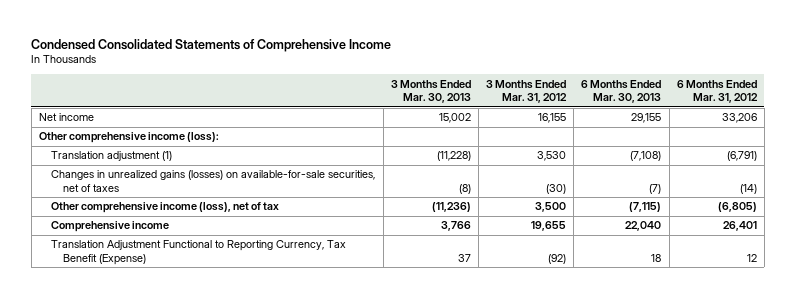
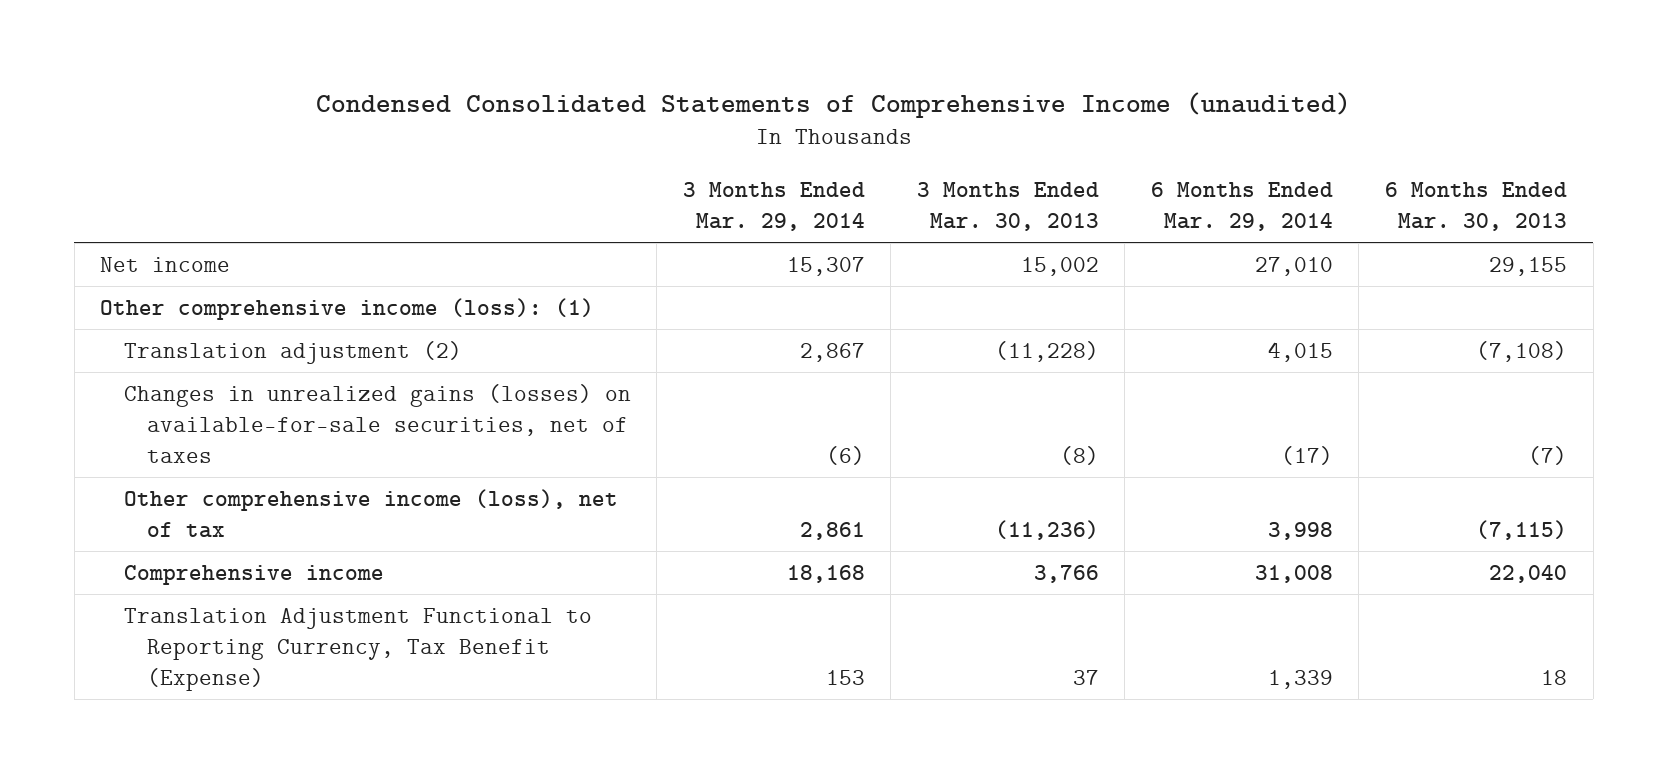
[31,38,392,52] Condensed Consolidated Statements of Comprehensive Income -> [315,91,1351,118] Condensed Consolidated Statements of Comprehensive Income (unaudited)
[486,79,568,104] 3 Months Ended Mar. 31, 2012 -> none
[676,79,758,104] 6 Months Ended Mar. 31, 2012 -> none
none -> [682,182,865,232] 3 Months Ended Mar. 29, 2014
none -> [1150,182,1333,232] 6 Months Ended Mar. 29, 2014
[39,132,220,144] Other comprehensive income (loss): -> [100,297,595,320] Other comprehensive income (loss): (1)
[51,151,173,162] Translation adjustment (1) -> [123,340,462,364] Translation adjustment (2)

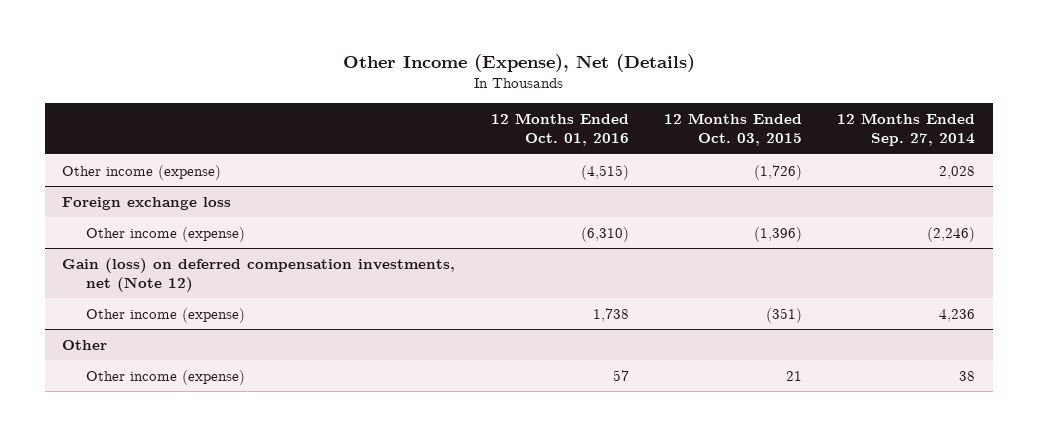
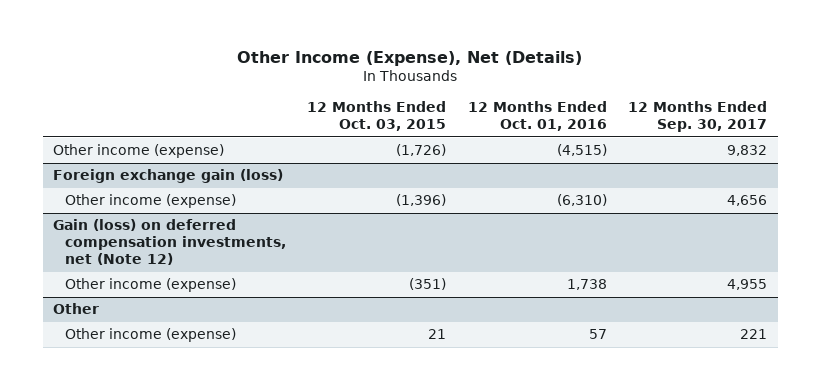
[837,113,976,147] 12 Months Ended Sep. 27, 2014 -> none
none -> [628,101,768,133] 12 Months Ended Sep. 30, 2017
[62,196,232,210] Foreign exchange loss -> [53,169,284,184] Foreign exchange gain (loss)

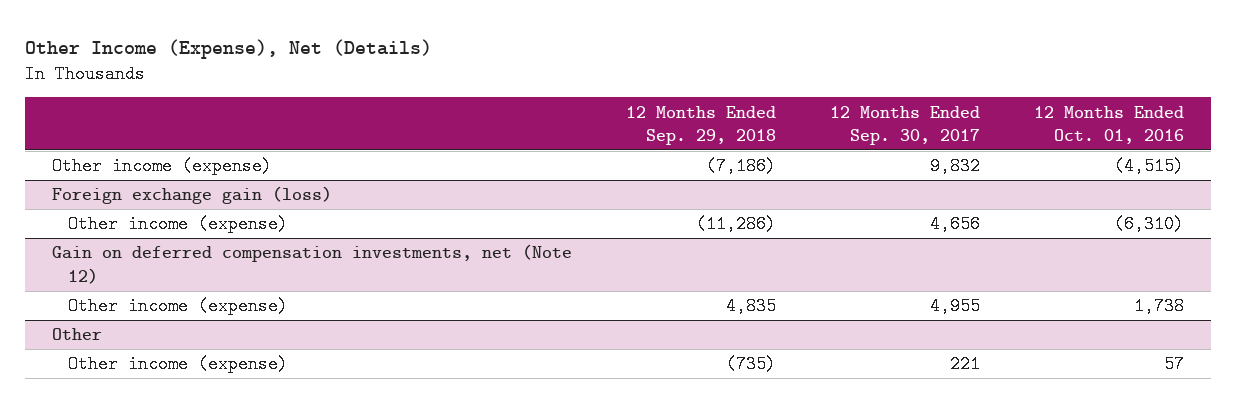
[307,101,447,132] 12 Months Ended Oct. 03, 2015 -> none
none -> [626,105,777,145] 12 Months Ended Sep. 29, 2018
[53,219,287,266] Gain (loss) on deferred compensation investments, net (Note 12) -> [52,244,573,284] Gain on deferred compensation investments, net (Note 12)

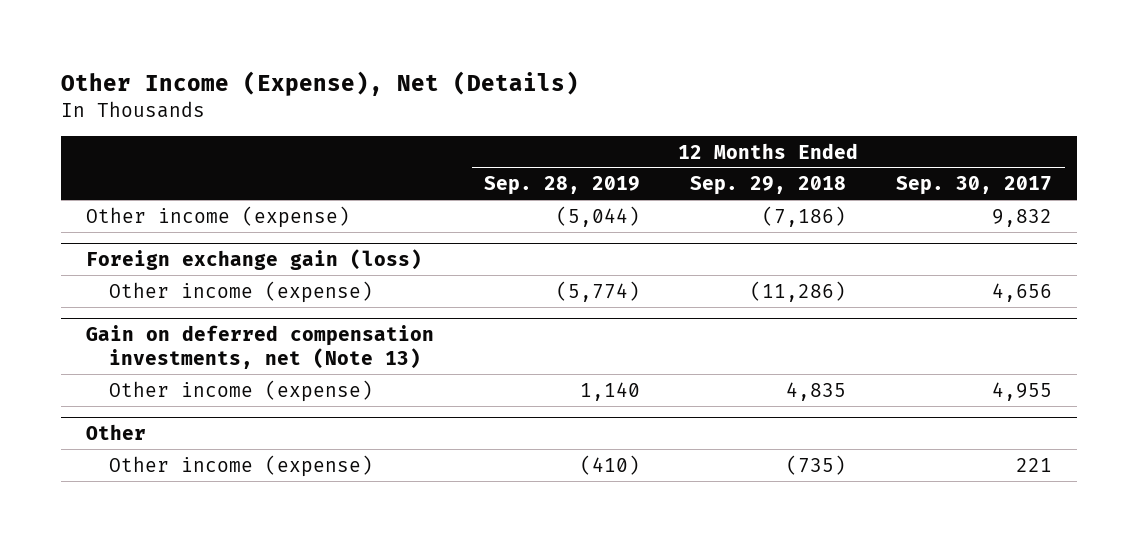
[1034,105,1185,144] 12 Months Ended Oct. 01, 2016 -> none
none -> [484,176,641,196] Sep. 28, 2019
[52,244,573,284] Gain on deferred compensation investments, net (Note 12) -> [86,325,435,369] Gain on deferred compensation investments, net (Note 13)

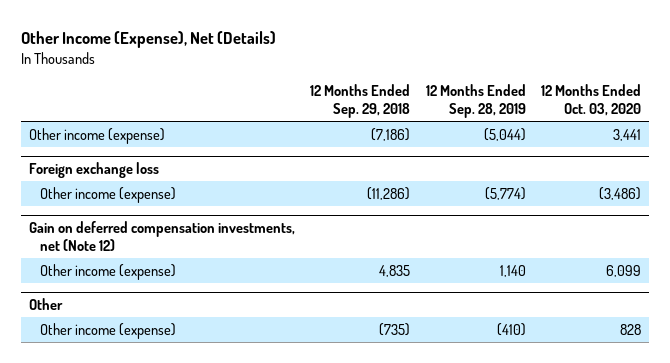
[896,176,1053,196] Sep. 30, 2017 -> none
none -> [541,83,642,117] 12 Months Ended Oct. 03, 2020
[86,249,423,271] Foreign exchange gain (loss) -> [29,161,160,178] Foreign exchange loss
[86,325,435,369] Gain on deferred compensation investments, net (Note 13) -> [29,220,296,252] Gain on deferred compensation investments, net (Note 12)

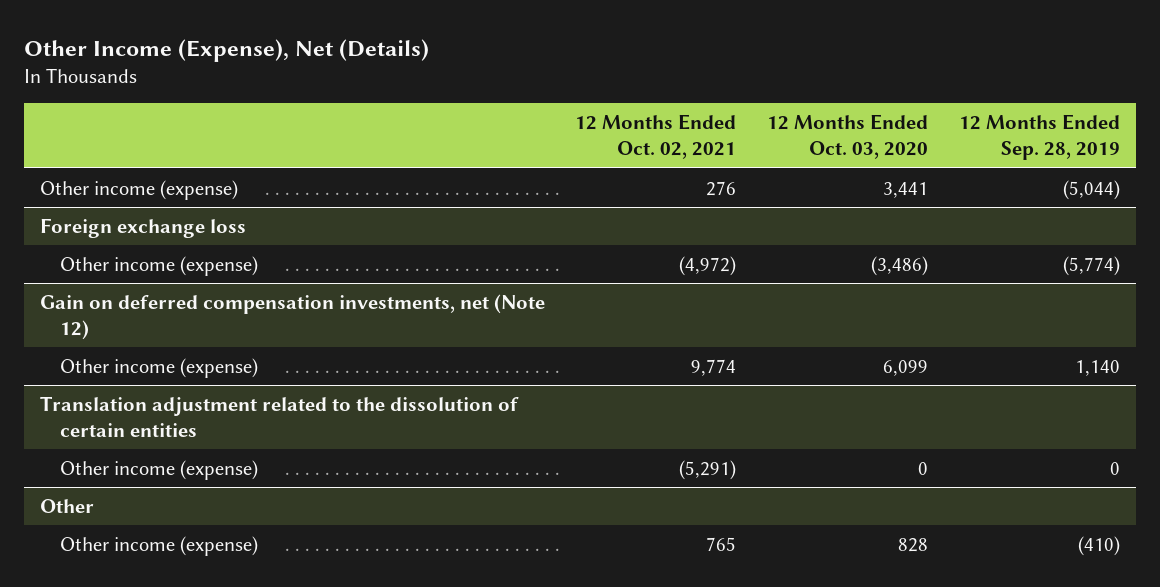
[310,83,411,119] 12 Months Ended Sep. 29, 2018 -> none
none -> [575,114,737,160] 12 Months Ended Oct. 02, 2021
none -> [39,395,519,437] Translation adjustment related to the dissolution of certain entities
none -> [59,459,258,480] Other income (expense)

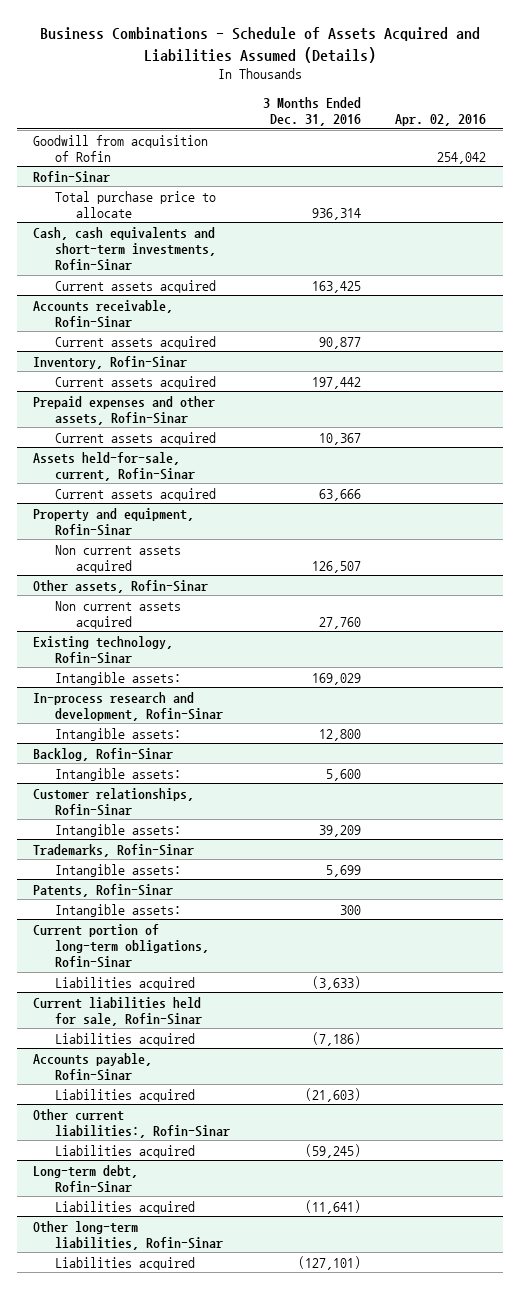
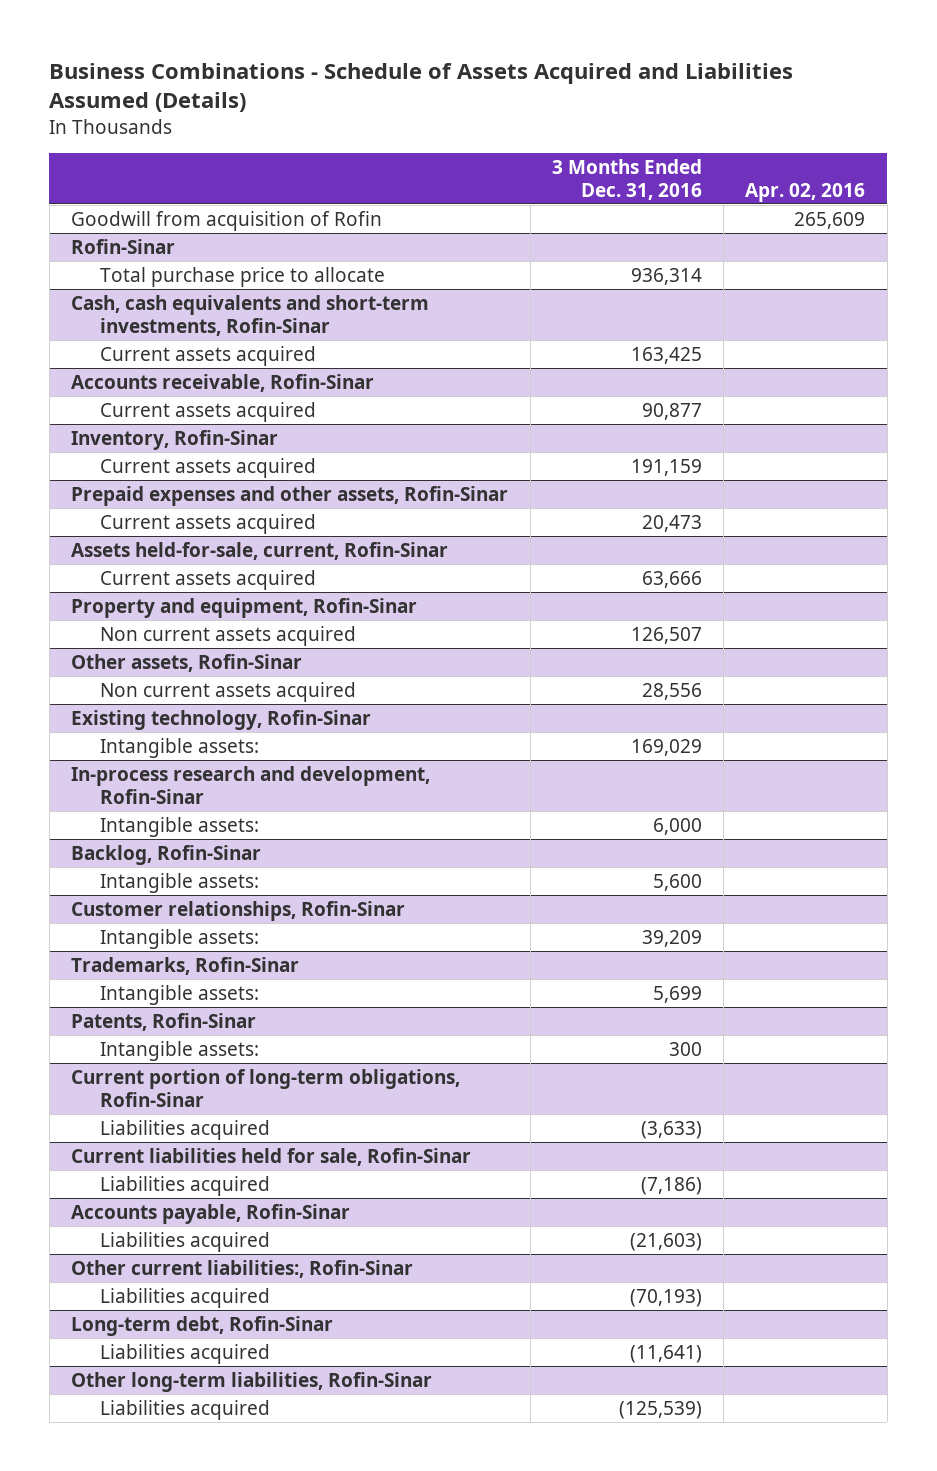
[436,151,486,164] 254,042 -> [794,211,866,229] 265,609
[312,376,362,389] 197,442 -> [630,458,702,476] 191,159
[319,432,362,445] 10,367 -> [641,514,702,532] 20,473
[319,616,362,629] 27,760 -> [641,682,702,700] 28,556
[319,728,362,741] 12,800 -> [652,817,702,835] 6,000
[305,1143,362,1158] (59,245) -> [629,1288,702,1307] (70,193)
[298,1255,362,1270] (127,101) -> [618,1400,702,1419] (125,539)

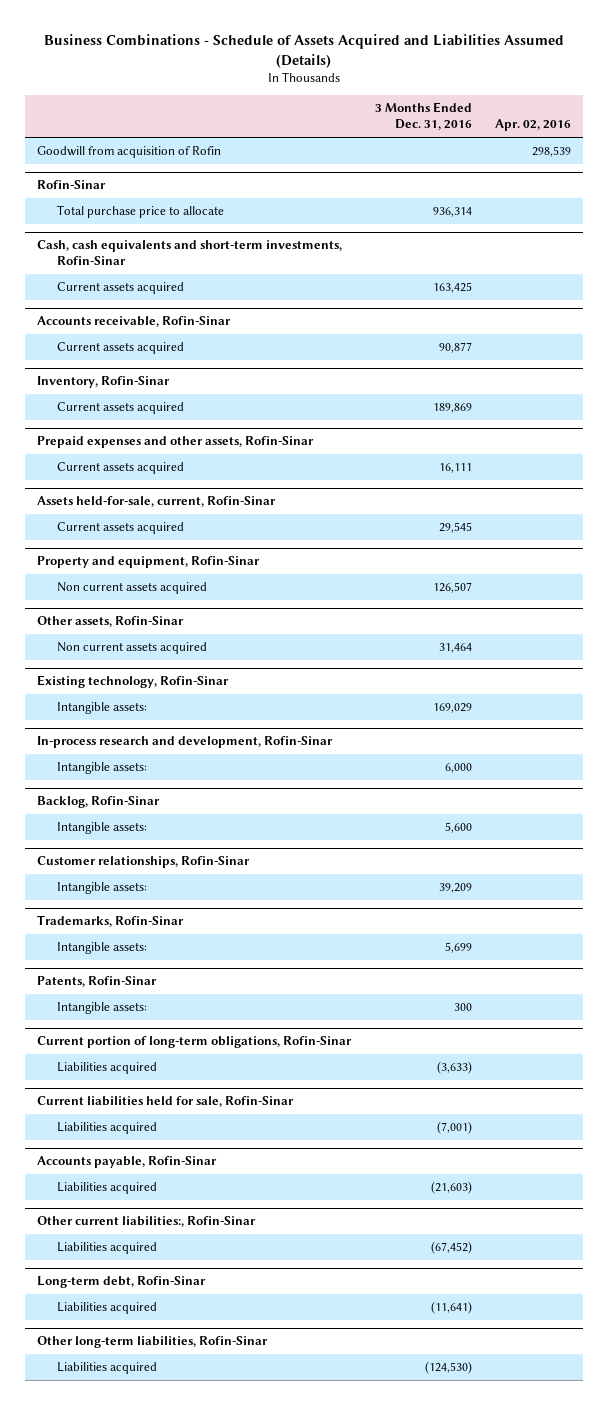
[794,211,866,229] 265,609 -> [532,145,572,157] 298,539
[630,458,702,476] 191,159 -> [432,402,472,413] 189,869
[641,514,702,532] 20,473 -> [438,462,472,473] 16,111
[641,570,702,588] 63,666 -> [438,521,472,533] 29,545
[641,682,702,700] 28,556 -> [438,642,472,653] 31,464
[640,1176,702,1195] (7,186) -> [436,1120,472,1134] (7,001)
[629,1288,702,1307] (70,193) -> [430,1240,472,1254] (67,452)
[618,1400,702,1419] (125,539) -> [424,1360,472,1374] (124,530)

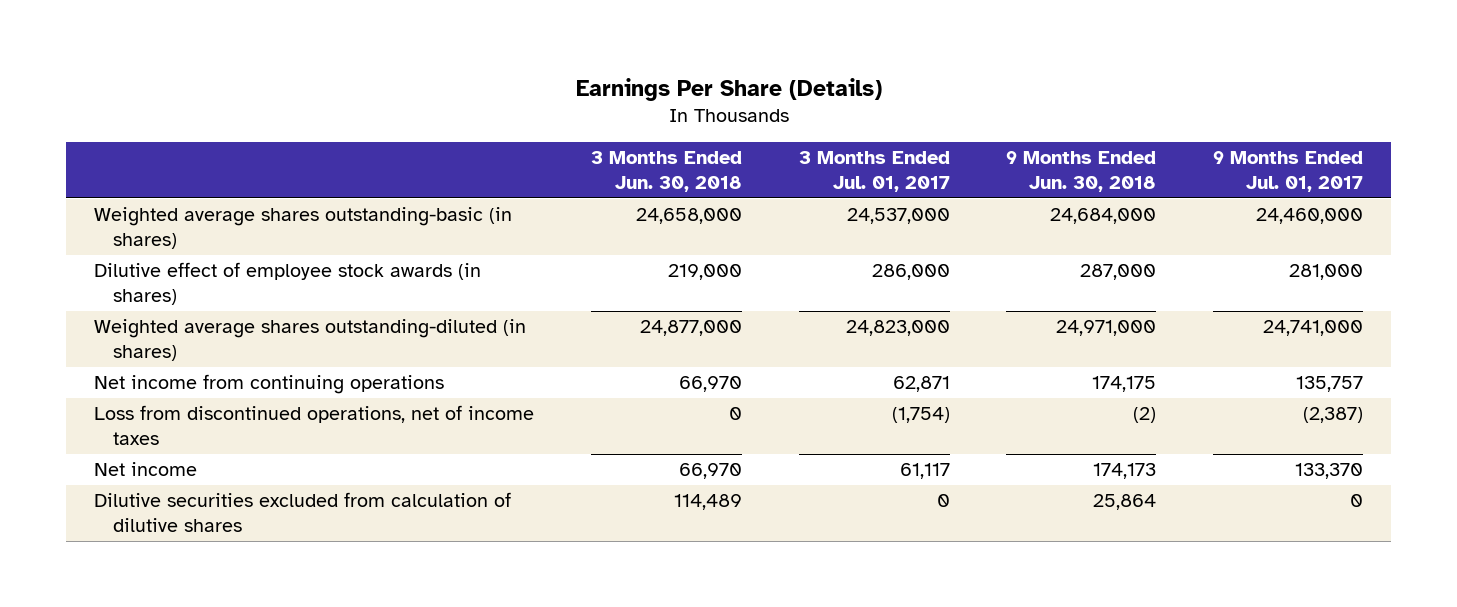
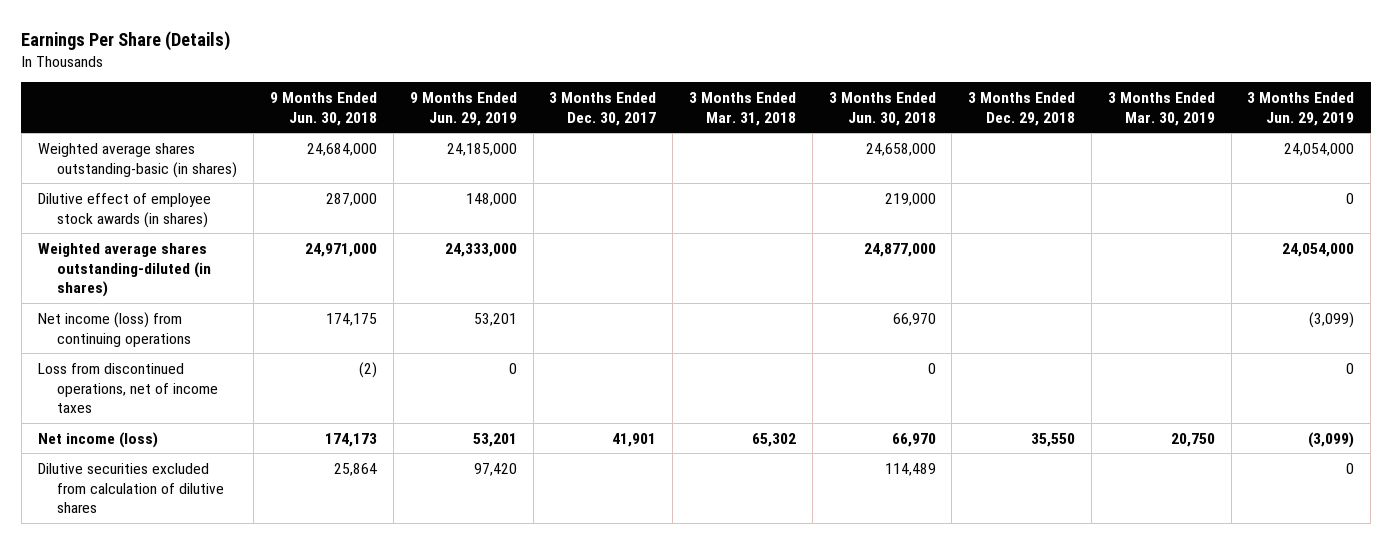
[798,151,950,192] 3 Months Ended Jul. 01, 2017 -> none
[1212,151,1363,192] 9 Months Ended Jul. 01, 2017 -> none
none -> [409,91,517,126] 9 Months Ended Jun. 29, 2019
none -> [549,91,657,126] 3 Months Ended Dec. 30, 2017
none -> [688,91,796,126] 3 Months Ended Mar. 31, 2018
none -> [968,91,1076,126] 3 Months Ended Dec. 29, 2018
none -> [1107,91,1215,126] 3 Months Ended Mar. 30, 2019
none -> [1247,91,1355,126] 3 Months Ended Jun. 29, 2019
[94,374,445,395] Net income from continuing operations -> [37,311,192,347] Net income (loss) from continuing operations
[94,462,198,477] Net income -> [37,431,158,448] Net income (loss)

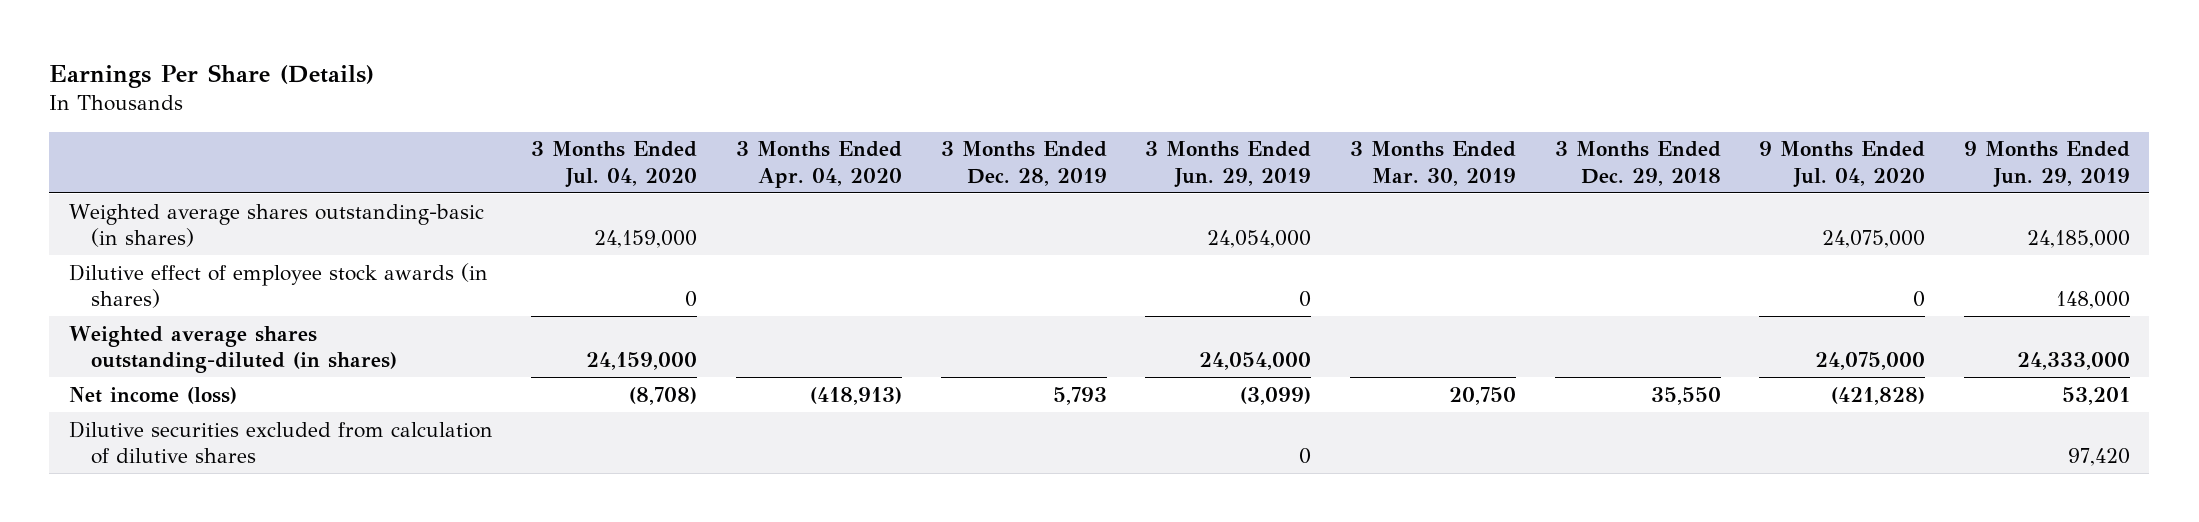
[270,91,378,126] 9 Months Ended Jun. 30, 2018 -> none
[549,91,657,126] 3 Months Ended Dec. 30, 2017 -> none
[688,91,796,126] 3 Months Ended Mar. 31, 2018 -> none
[828,91,936,126] 3 Months Ended Jun. 30, 2018 -> none
none -> [531,141,698,188] 3 Months Ended Jul. 04, 2020
none -> [735,141,902,188] 3 Months Ended Apr. 04, 2020
none -> [940,141,1107,186] 3 Months Ended Dec. 28, 2019
none -> [1759,141,1926,188] 9 Months Ended Jul. 04, 2020
[37,311,192,347] Net income (loss) from continuing operations -> none
[37,362,219,414] Loss from discontinued operations, net of income taxes -> none

